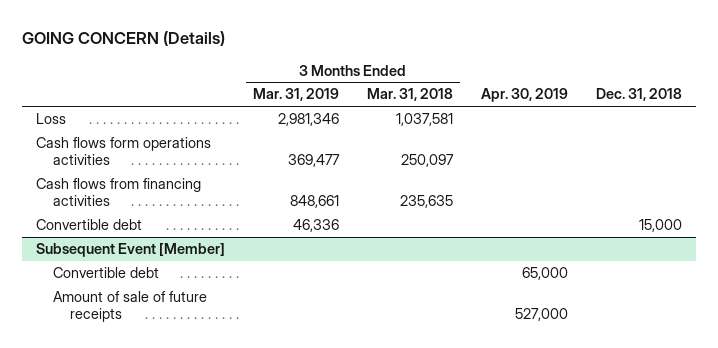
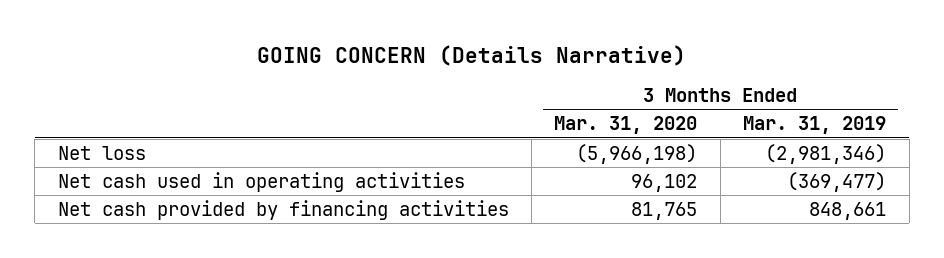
[21,31,225,47] GOING CONCERN (Details) -> [256,45,686,67] GOING CONCERN (Details Narrative)
[366,88,453,102] Mar. 31, 2018 -> none
[481,88,569,103] Apr. 30, 2019 -> none
[596,88,683,102] Dec. 31, 2018 -> none
none -> [554,116,698,135] Mar. 31, 2020
[35,219,142,231] Convertible debt -> none
[35,243,225,258] Subsequent Event [Member] -> none
[52,267,159,279] Convertible debt -> none
[52,291,207,323] Amount of sale of future receipts -> none
[35,113,66,125] Loss -> [57,145,146,160] Net loss
[277,113,339,127] 2,981,346 -> [765,143,887,164] (2,981,346)
[35,137,211,166] Cash flows form operations activities -> [57,171,465,192] Net cash used in operating activities
[287,154,340,168] 369,477 -> [787,171,887,192] (369,477)
[35,178,201,207] Cash flows from financing activities -> [57,199,509,220] Net cash provided by financing activities

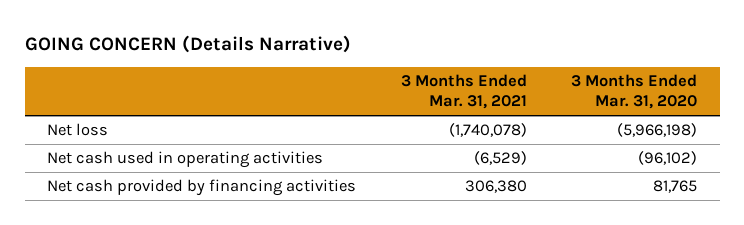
[743,116,887,135] Mar. 31, 2019 -> none
none -> [400,74,527,110] 3 Months Ended Mar. 31, 2021
[631,173,698,192] 96,102 -> [638,151,698,166] (96,102)

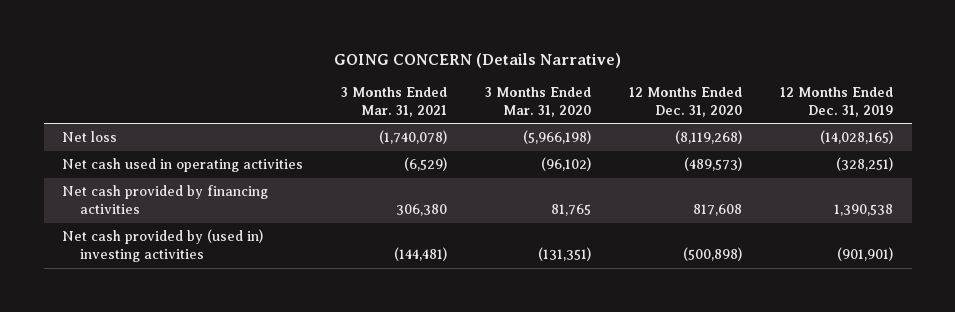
none -> [629,86,743,117] 12 Months Ended Dec. 31, 2020
none -> [779,86,893,117] 12 Months Ended Dec. 31, 2019
none -> [62,229,264,263] Net cash provided by (used in) investing activities

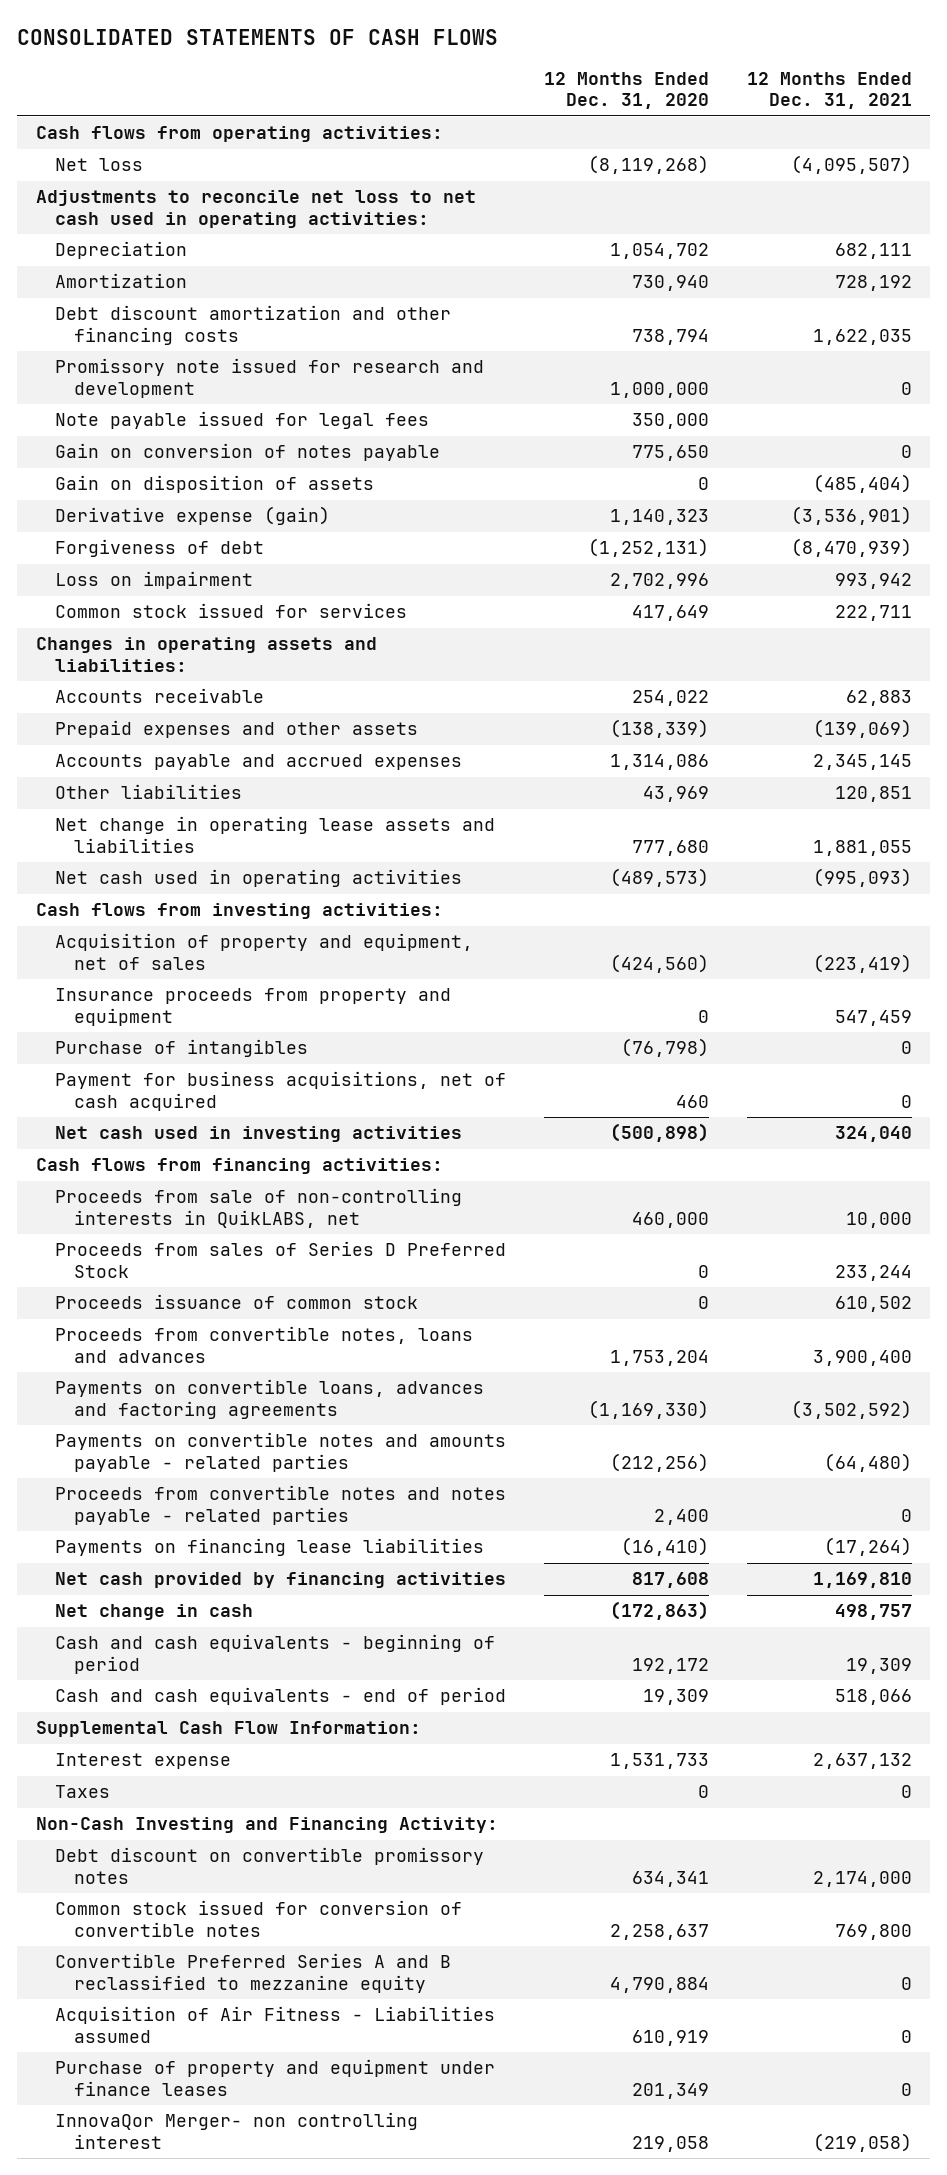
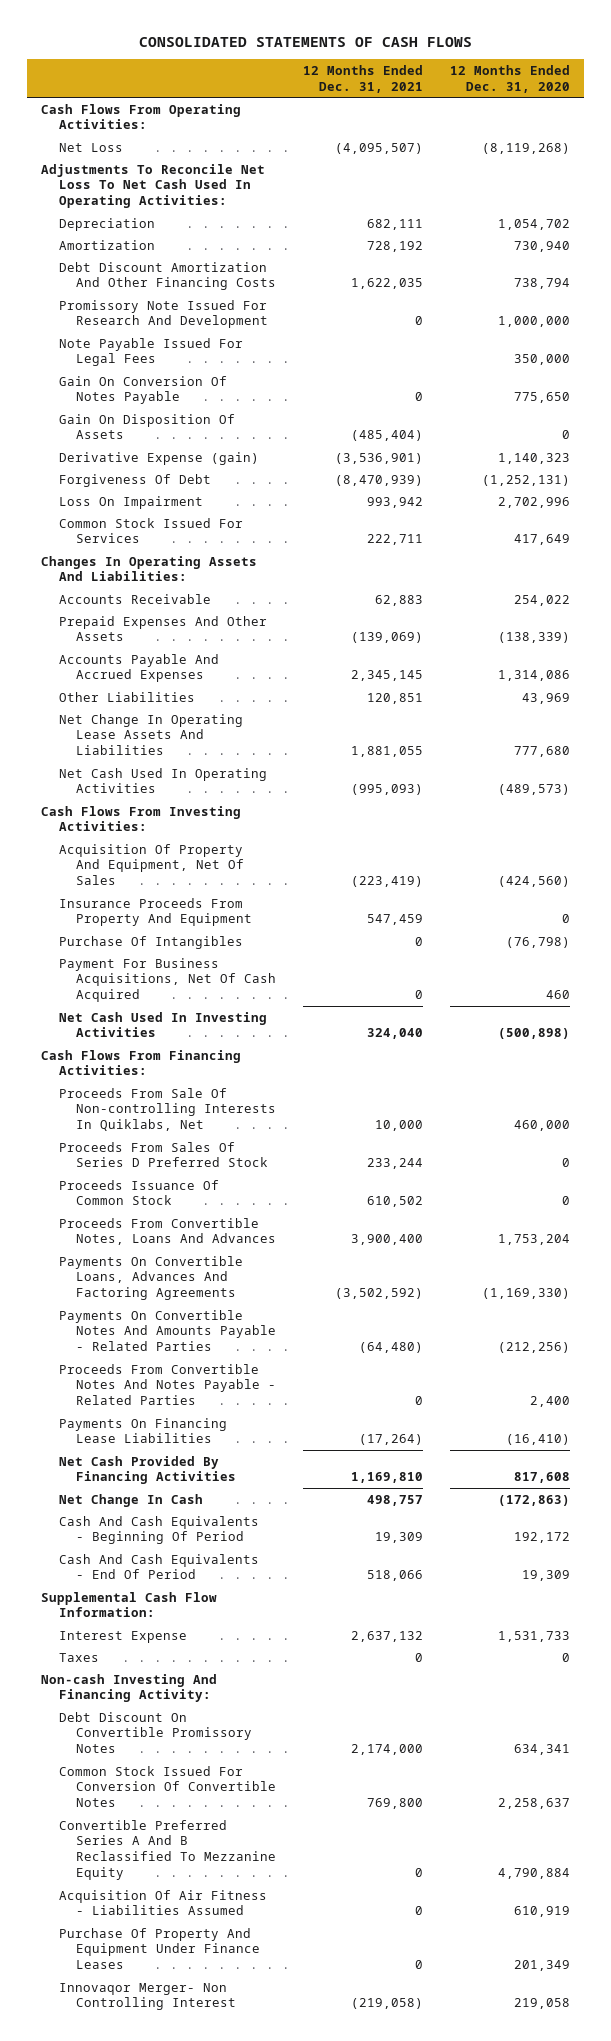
[35,126,443,143] Cash flows from operating activities: -> [40,103,241,130] Cash Flows From Operating Activities:
[54,158,143,172] Net loss -> [58,142,123,152] Net Loss
[35,190,476,228] Adjustments to reconcile net loss to net cash used in operating activities: -> [40,163,265,209] Adjustments To Reconcile Net Loss To Net Cash Used In Operating Activities:
[54,305,451,345] Debt discount amortization and other financing costs -> [58,261,277,291] Debt Discount Amortization And Other Financing Costs
[54,358,484,398] Promissory note issued for research and development -> [58,299,269,329] Promissory Note Issued For Research And Development
[54,411,429,430] Note payable issued for legal fees -> [58,337,243,367] Note Payable Issued For Legal Fees
[54,443,440,462] Gain on conversion of notes payable -> [58,375,227,405] Gain On Conversion Of Notes Payable
[54,475,374,494] Gain on disposition of assets -> [58,413,235,440] Gain On Disposition Of Assets
[54,506,330,526] Derivative expense (gain) -> [58,451,259,465] Derivative Expense (gain)
[54,539,264,558] Forgiveness of debt -> [58,473,211,487] Forgiveness Of Debt
[54,571,253,590] Loss on impairment -> [58,495,203,509] Loss On Impairment
[54,603,407,619] Common stock issued for services -> [58,517,243,544] Common Stock Issued For Services
[35,637,377,672] Changes in operating assets and liabilities: -> [40,555,257,582] Changes In Operating Assets And Liabilities:
[54,688,264,704] Accounts receivable -> [58,593,211,604] Accounts Receivable
[54,720,418,739] Prepaid expenses and other assets -> [58,615,267,642] Prepaid Expenses And Other Assets
[54,754,462,771] Accounts payable and accrued expenses -> [58,653,219,683] Accounts Payable And Accrued Expenses
[54,784,242,800] Other liabilities -> [58,691,195,702] Other Liabilities
[54,816,495,853] Net change in operating lease assets and liabilities -> [58,713,243,756] Net Change In Operating Lease Assets And Liabilities
[54,869,462,888] Net cash used in operating activities -> [58,767,267,794] Net Cash Used In Operating Activities
[35,903,443,920] Cash flows from investing activities: -> [40,805,241,832] Cash Flows From Investing Activities:
[54,933,473,970] Acquisition of property and equipment, net of sales -> [58,843,245,886] Acquisition Of Property And Equipment, Net Of Sales
[54,988,451,1026] Insurance proceeds from property and equipment -> [58,897,253,927] Insurance Proceeds From Property And Equipment
[54,1039,308,1058] Purchase of intangibles -> [58,935,243,949] Purchase Of Intangibles
[54,1071,506,1111] Payment for business acquisitions, net of cash acquired -> [58,957,277,1003] Payment For Business Acquisitions, Net Of Cash Acquired
[54,1126,462,1143] Net cash used in investing activities -> [58,1011,267,1038] Net Cash Used In Investing Activities
[35,1158,443,1175] Cash flows from financing activities: -> [40,1049,241,1076] Cash Flows From Financing Activities:
[54,1188,462,1228] Proceeds from sale of non-controlling interests in QuikLABS, net -> [58,1087,277,1132] Proceeds From Sale Of Non-controlling Interests In Quiklabs, Net
[54,1241,506,1278] Proceeds from sales of Series D Preferred Stock -> [58,1141,269,1168] Proceeds From Sales Of Series D Preferred Stock
[54,1294,418,1310] Proceeds issuance of common stock -> [58,1179,219,1206] Proceeds Issuance Of Common Stock
[54,1326,473,1363] Proceeds from convertible notes, loans and advances -> [58,1217,277,1246] Proceeds From Convertible Notes, Loans And Advances
[54,1379,484,1419] Payments on convertible loans, advances and factoring agreements -> [58,1255,243,1301] Payments On Convertible Loans, Advances And Factoring Agreements
[54,1432,506,1472] Payments on convertible notes and amounts payable - related parties -> [58,1309,277,1352] Payments On Convertible Notes And Amounts Payable - Related Parties
[54,1485,506,1525] Proceeds from convertible notes and notes payable - related parties -> [58,1363,277,1406] Proceeds From Convertible Notes And Notes Payable - Related Parties
[54,1538,484,1557] Payments on financing lease liabilities -> [58,1417,227,1444] Payments On Financing Lease Liabilities
[54,1572,506,1589] Net cash provided by financing activities -> [58,1455,237,1485] Net Cash Provided By Financing Activities
[54,1604,253,1621] Net change in cash -> [58,1493,203,1507] Net Change In Cash
[54,1634,495,1674] Cash and cash equivalents - beginning of period -> [58,1515,259,1545] Cash And Cash Equivalents - Beginning Of Period
[54,1687,506,1706] Cash and cash equivalents - end of period -> [58,1553,259,1580] Cash And Cash Equivalents - End Of Period
[54,1753,231,1770] Interest expense -> [58,1630,187,1643] Interest Expense
[35,1817,498,1834] Non-Cash Investing and Financing Activity: -> [40,1673,217,1703] Non-cash Investing And Financing Activity:
[54,1847,484,1884] Debt discount on convertible promissory notes -> [58,1711,253,1754] Debt Discount On Convertible Promissory Notes
[54,1900,462,1937] Common stock issued for conversion of convertible notes -> [58,1765,277,1808] Common Stock Issued For Conversion Of Convertible Notes
[54,1953,451,1993] Convertible Preferred Series A and B reclassified to mezzanine equity -> [58,1819,277,1880] Convertible Preferred Series A And B Reclassified To Mezzanine Equity
[54,2006,495,2043] Acquisition of Air Fitness - Liabilities assumed -> [58,1889,267,1916] Acquisition Of Air Fitness - Liabilities Assumed
[54,2059,495,2096] Purchase of property and equipment under finance leases -> [58,1927,261,1970] Purchase Of Property And Equipment Under Finance Leases
[54,2112,418,2149] InnovaQor Merger- non controlling interest -> [58,1982,237,2011] Innovaqor Merger- Non Controlling Interest

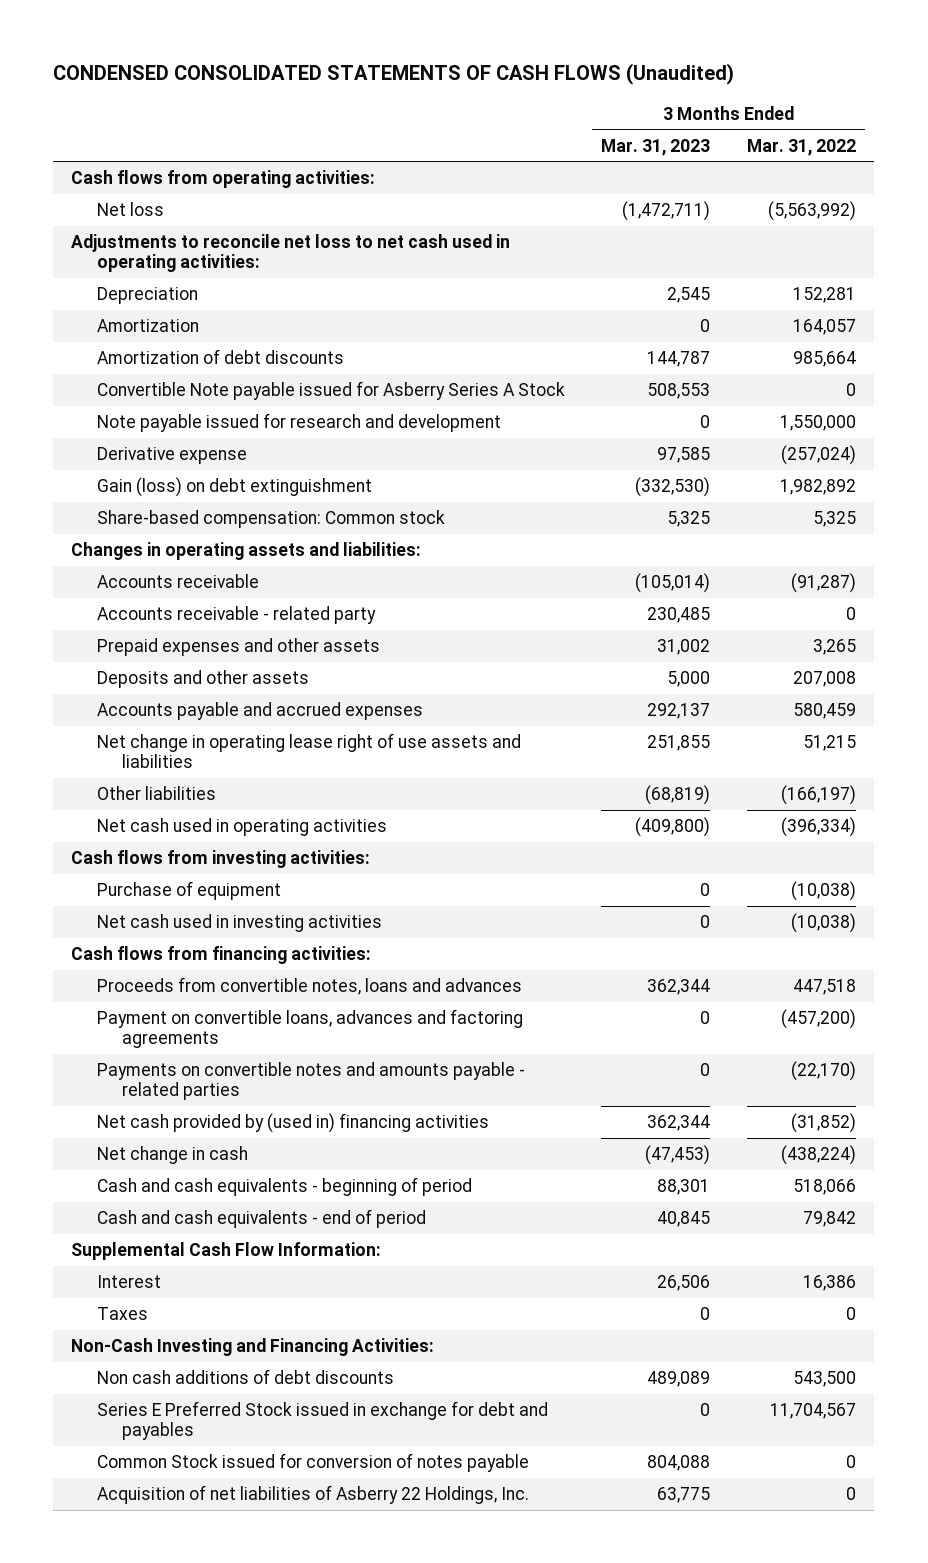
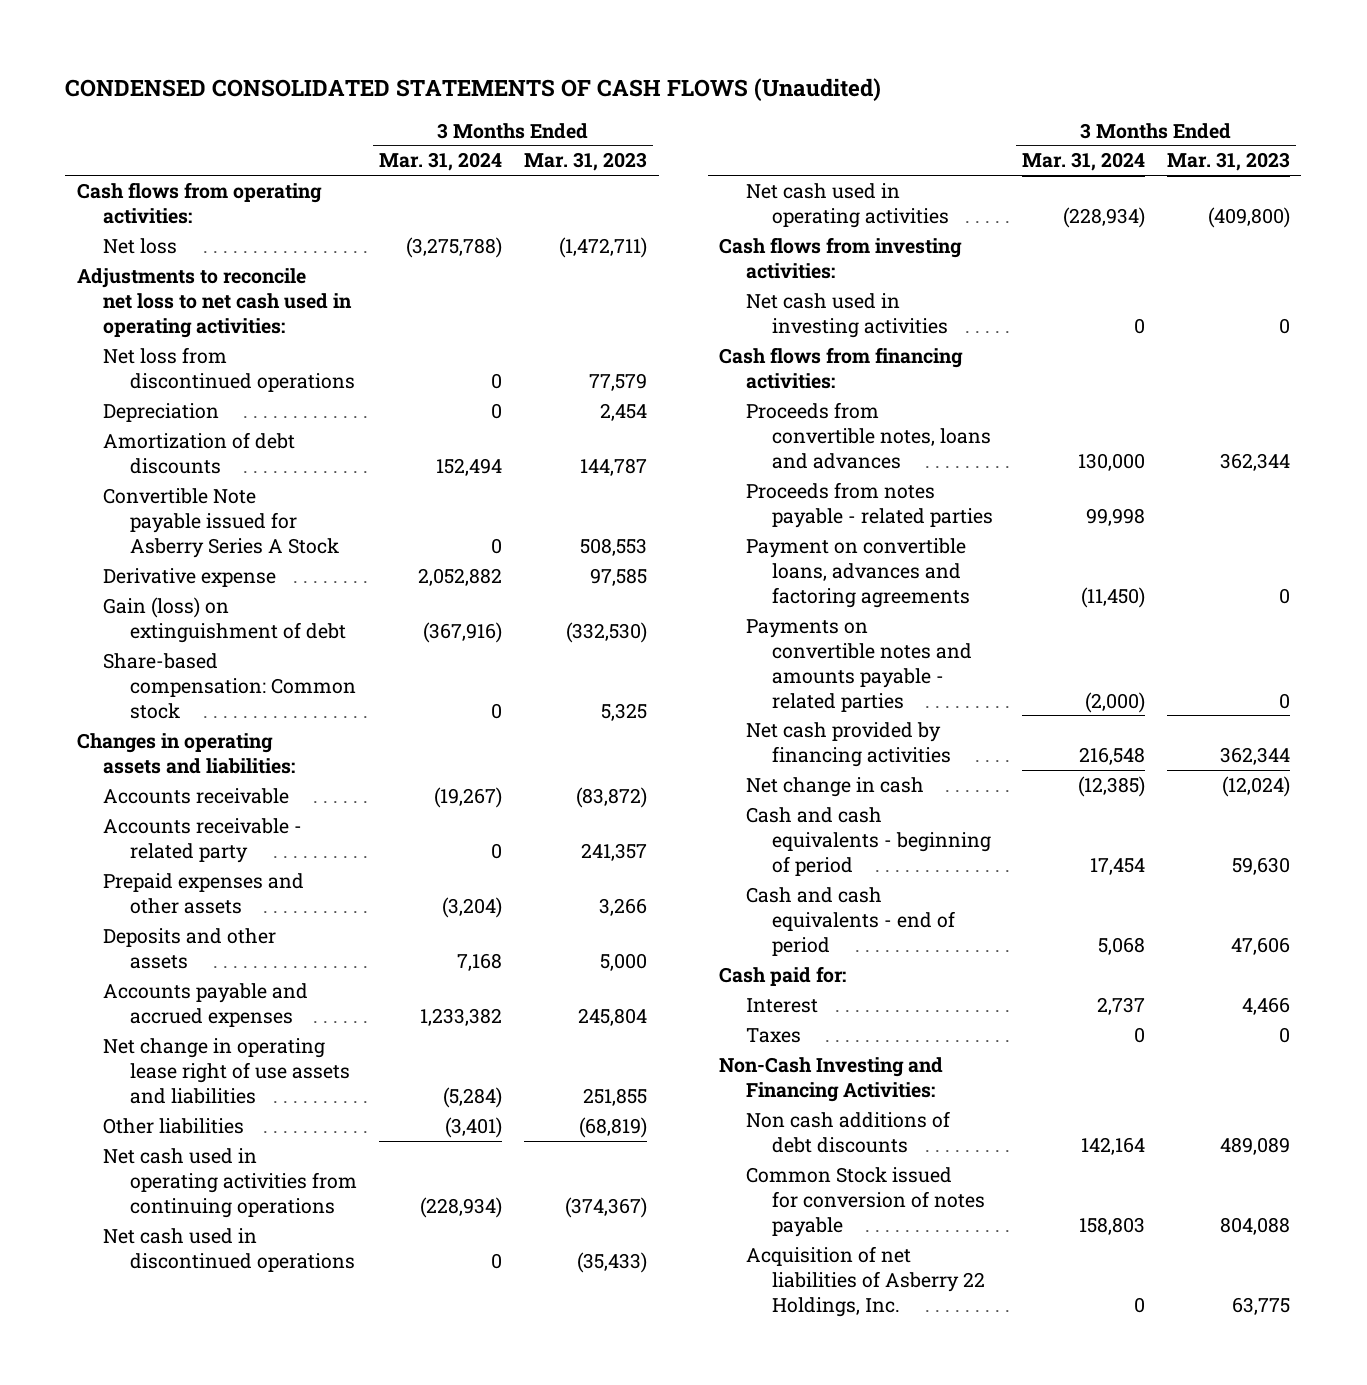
[747,138,857,156] Mar. 31, 2022 -> none
none -> [378,152,502,172] Mar. 31, 2024
[96,319,199,333] Amortization -> none
none -> [103,347,355,392] Net loss from discontinued operations
[667,287,711,304] 2,545 -> [600,403,648,422] 2,454
[96,413,501,433] Note payable issued for research and development -> none
[96,477,372,498] Gain (loss) on debt extinguishment -> [103,597,346,643] Gain (loss) on extinguishment of debt
[635,573,711,594] (105,014) -> [576,787,648,809] (83,872)
[647,607,711,624] 230,485 -> [581,842,648,861] 241,357
[657,639,711,656] 31,002 -> [599,897,648,916] 3,266
[647,703,711,720] 292,137 -> [578,1007,648,1026] 245,804
none -> [103,1148,357,1218] Net cash used in operating activities from continuing operations
none -> [103,1228,355,1272] Net cash used in discontinued operations
[96,881,281,901] Purchase of equipment -> none
none -> [745,482,994,528] Proceeds from notes payable - related parties
[71,1242,382,1261] Supplemental Cash Flow Information: -> none
[96,1113,489,1134] Net cash provided by (used in) financing activities -> [745,722,952,767] Net cash provided by financing activities
[645,1145,711,1166] (47,453) -> [1222,776,1291,798] (12,024)
[657,1179,711,1196] 88,301 -> [1232,856,1291,875] 59,630
[657,1211,711,1228] 40,845 -> [1231,936,1291,955] 47,606
none -> [719,966,847,987] Cash paid for:
[657,1275,711,1292] 26,506 -> [1242,997,1291,1016] 4,466
[96,1401,548,1441] Series E Preferred Stock issued in exchange for debt and payables -> none

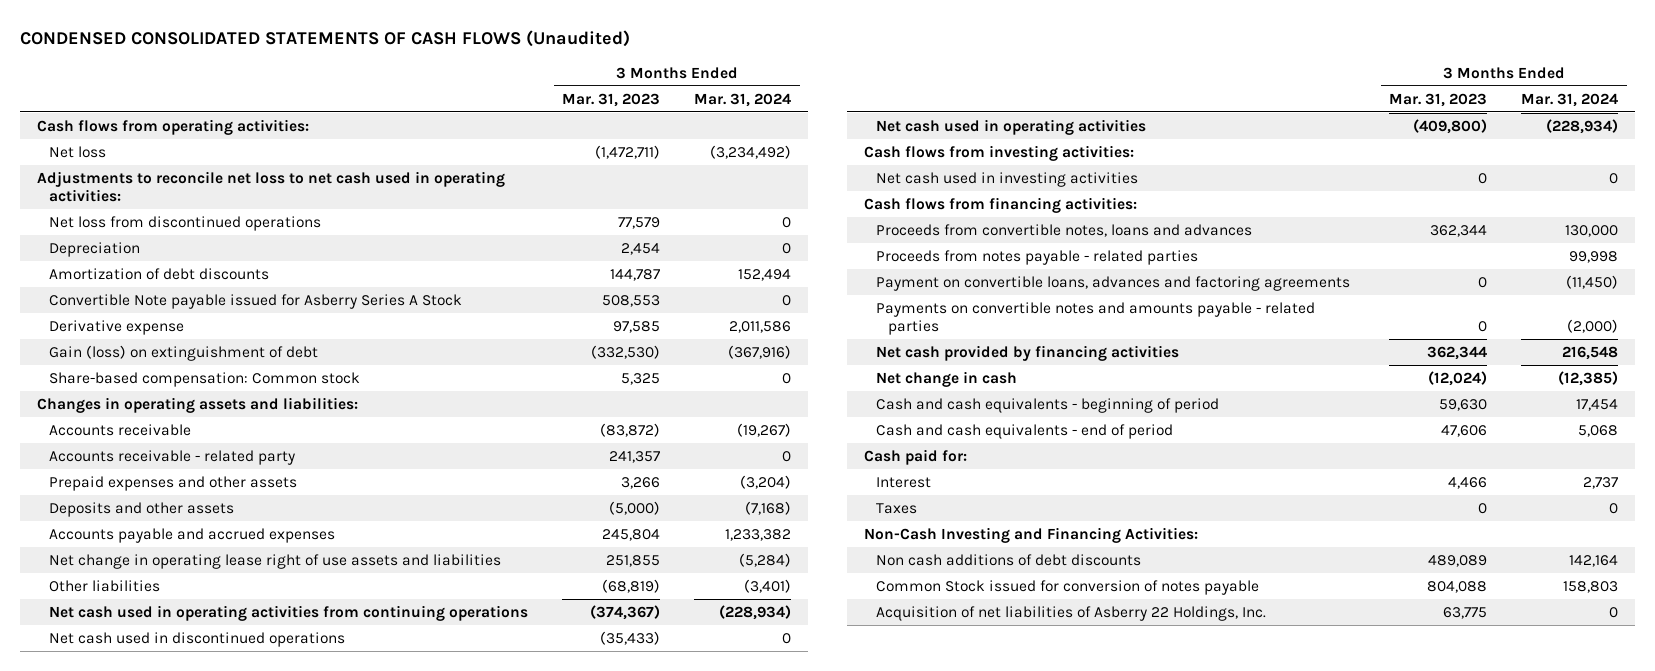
[405,237,502,259] (3,275,788) -> [710,144,792,159] (3,234,492)
[417,568,502,587] 2,052,882 -> [729,320,792,333] 2,011,586
[456,952,502,971] 7,168 -> [745,500,792,515] (7,168)
[600,952,648,971] 5,000 -> [609,500,661,515] (5,000)

